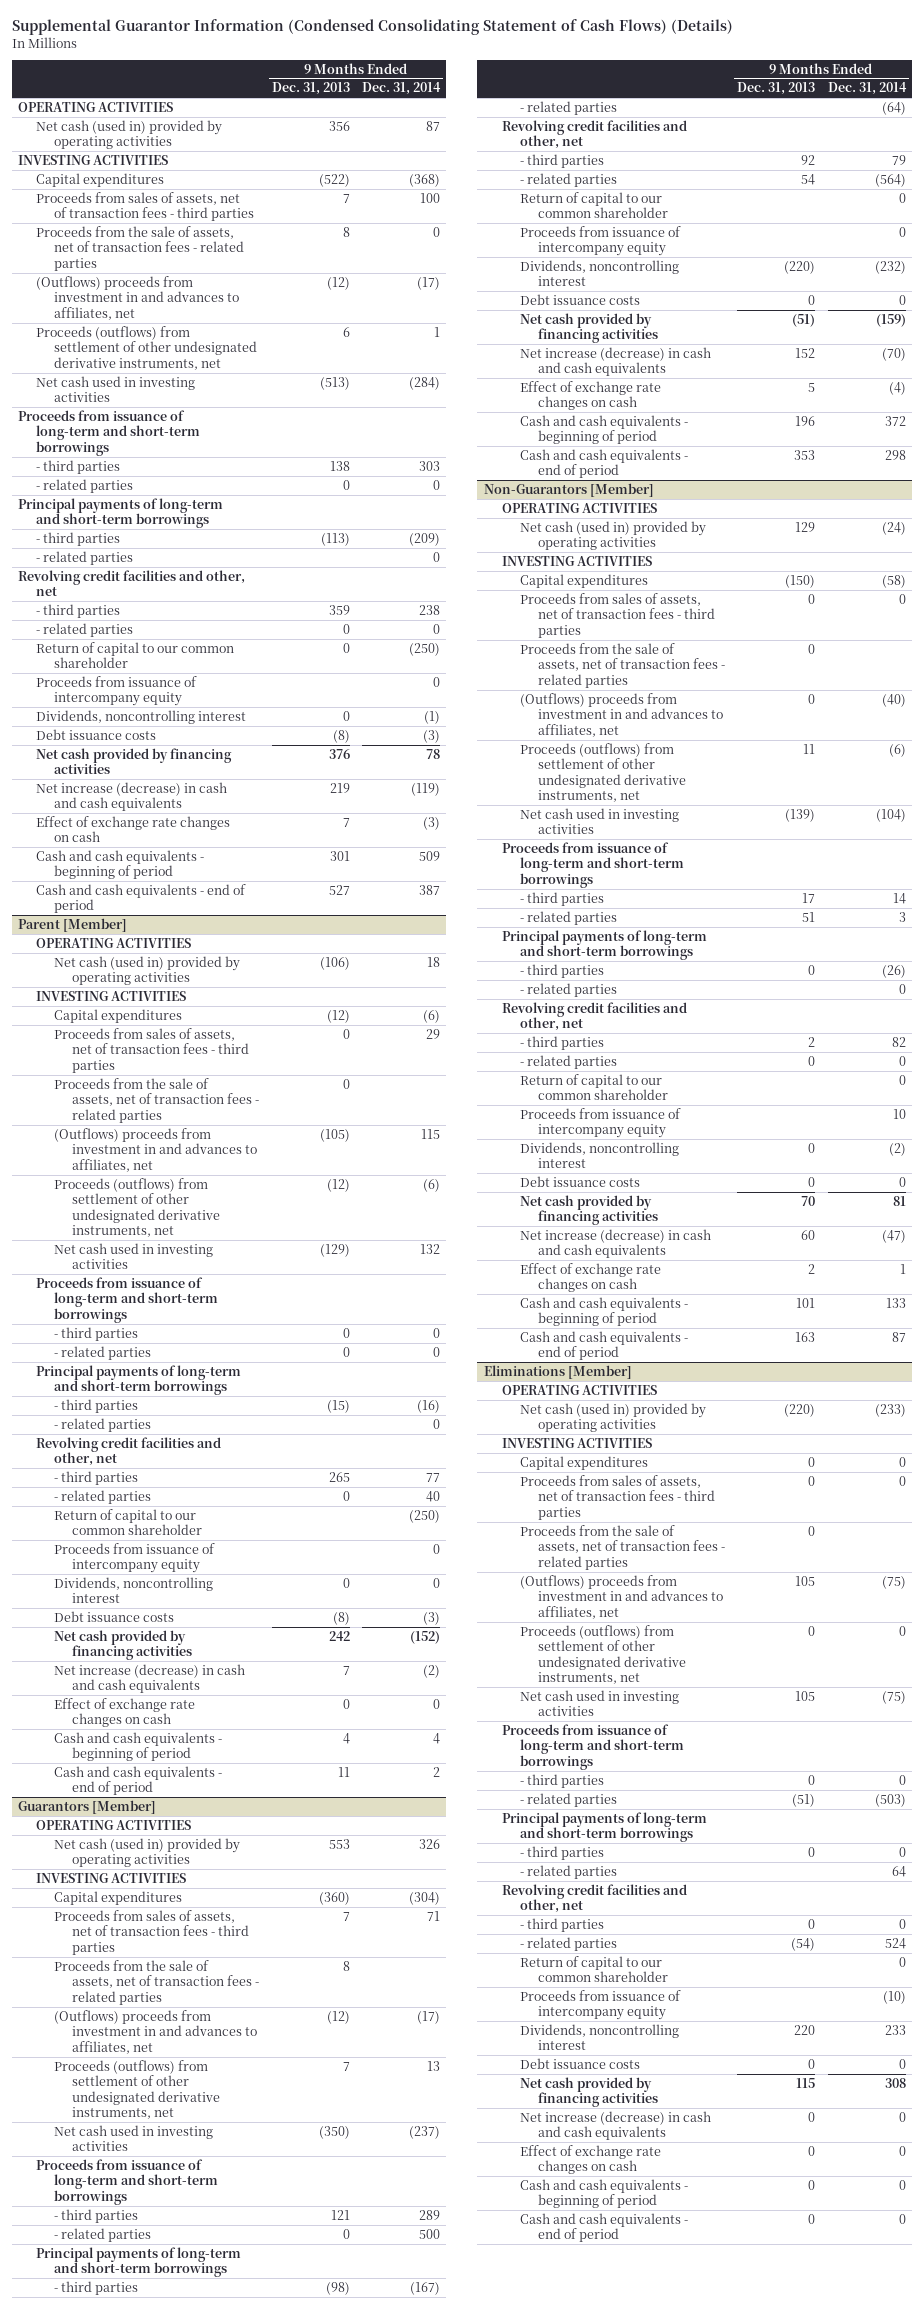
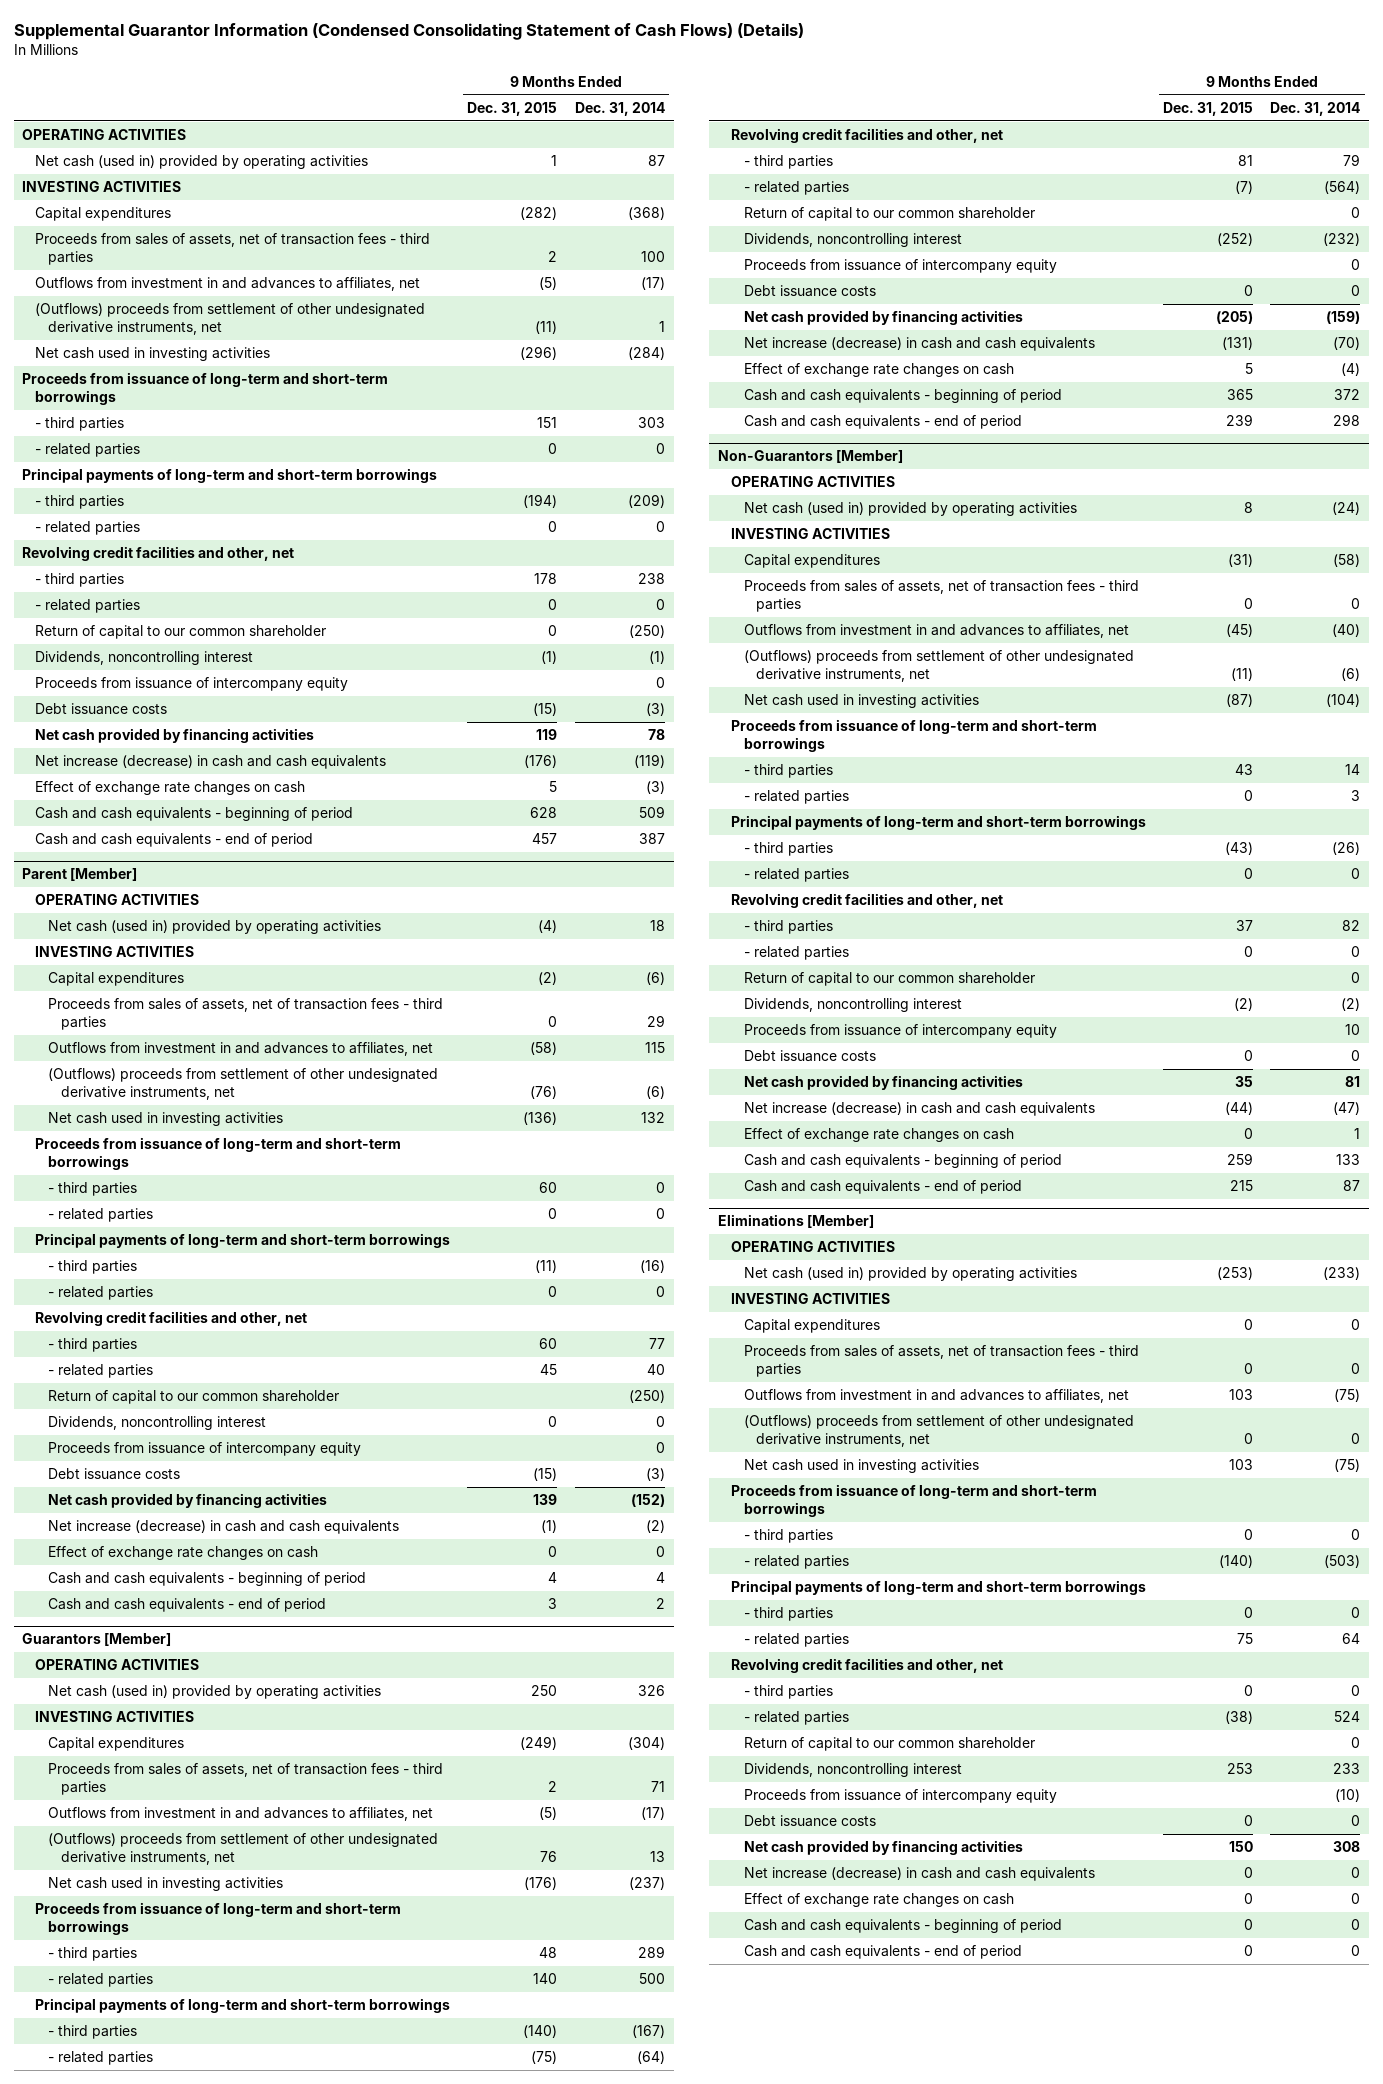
[271,82,350,96] Dec. 31, 2013 -> none
none -> [467,102,558,117] Dec. 31, 2015
[36,225,245,271] Proceeds from the sale of assets, net of transaction fees - related parties -> none
[36,275,240,320] (Outflows) proceeds from investment in and advances to affiliates, net -> [35,277,421,292] Outflows from investment in and advances to affiliates, net
[36,325,258,370] Proceeds (outflows) from settlement of other undesignated derivative instruments, net -> [35,303,426,336] (Outflows) proceeds from settlement of other undesignated derivative instruments, net
[36,675,198,707] Proceeds from issuance of intercompany equity -> [35,677,349,692] Proceeds from issuance of intercompany equity
[54,1077,260,1123] Proceeds from the sale of assets, net of transaction fees - related parties -> none
[54,1127,258,1172] (Outflows) proceeds from investment in and advances to affiliates, net -> [48,1042,434,1057] Outflows from investment in and advances to affiliates, net
[54,1177,221,1238] Proceeds (outflows) from settlement of other undesignated derivative instruments, net -> [48,1068,439,1101] (Outflows) proceeds from settlement of other undesignated derivative instruments, net
[54,1542,216,1574] Proceeds from issuance of intercompany equity -> [48,1442,362,1457] Proceeds from issuance of intercompany equity
[54,1959,260,2005] Proceeds from the sale of assets, net of transaction fees - related parties -> none
[54,2009,258,2054] (Outflows) proceeds from investment in and advances to affiliates, net -> [48,1807,434,1822] Outflows from investment in and advances to affiliates, net
[54,2059,221,2120] Proceeds (outflows) from settlement of other undesignated derivative instruments, net -> [48,1833,439,1866] (Outflows) proceeds from settlement of other undesignated derivative instruments, net
[519,225,681,257] Proceeds from issuance of intercompany equity -> [743,259,1057,274] Proceeds from issuance of intercompany equity
[519,642,725,688] Proceeds from the sale of assets, net of transaction fees - related parties -> none
[519,692,723,737] (Outflows) proceeds from investment in and advances to affiliates, net -> [743,624,1129,639] Outflows from investment in and advances to affiliates, net
[519,742,686,803] Proceeds (outflows) from settlement of other undesignated derivative instruments, net -> [743,650,1134,683] (Outflows) proceeds from settlement of other undesignated derivative instruments, net
[519,1107,681,1139] Proceeds from issuance of intercompany equity -> [743,1024,1057,1039] Proceeds from issuance of intercompany equity
[519,1524,725,1570] Proceeds from the sale of assets, net of transaction fees - related parties -> none
[519,1574,723,1619] (Outflows) proceeds from investment in and advances to affiliates, net -> [743,1389,1129,1404] Outflows from investment in and advances to affiliates, net
[519,1624,686,1685] Proceeds (outflows) from settlement of other undesignated derivative instruments, net -> [743,1415,1134,1448] (Outflows) proceeds from settlement of other undesignated derivative instruments, net
[519,1989,681,2021] Proceeds from issuance of intercompany equity -> [743,1789,1057,1804] Proceeds from issuance of intercompany equity

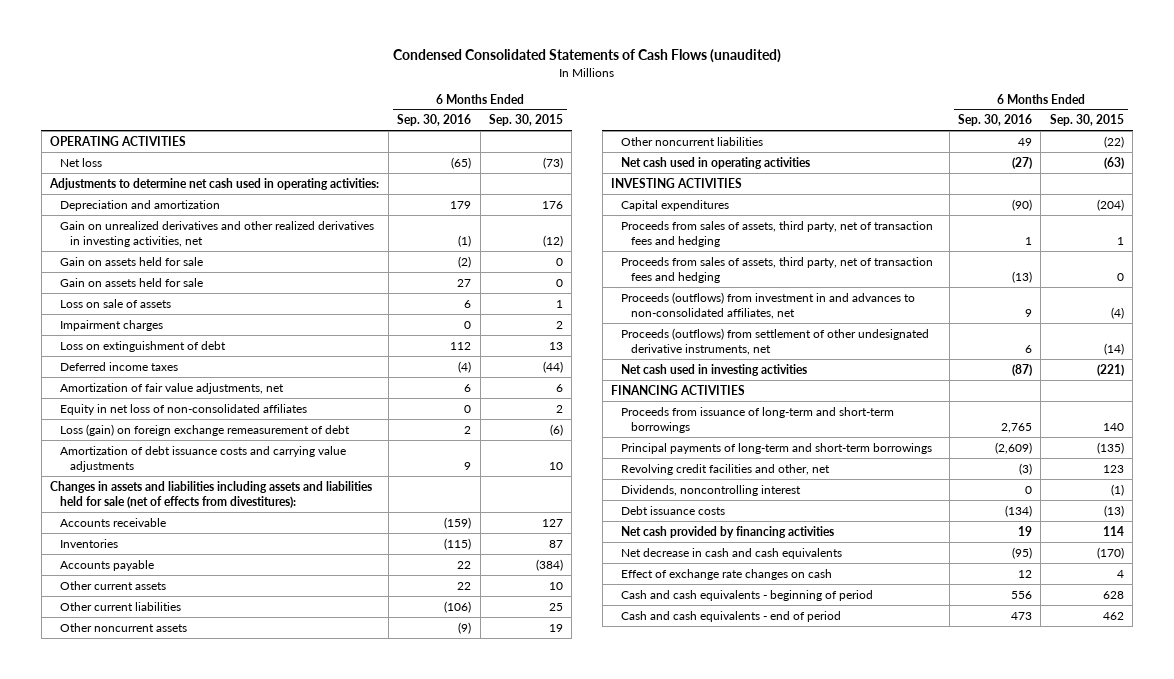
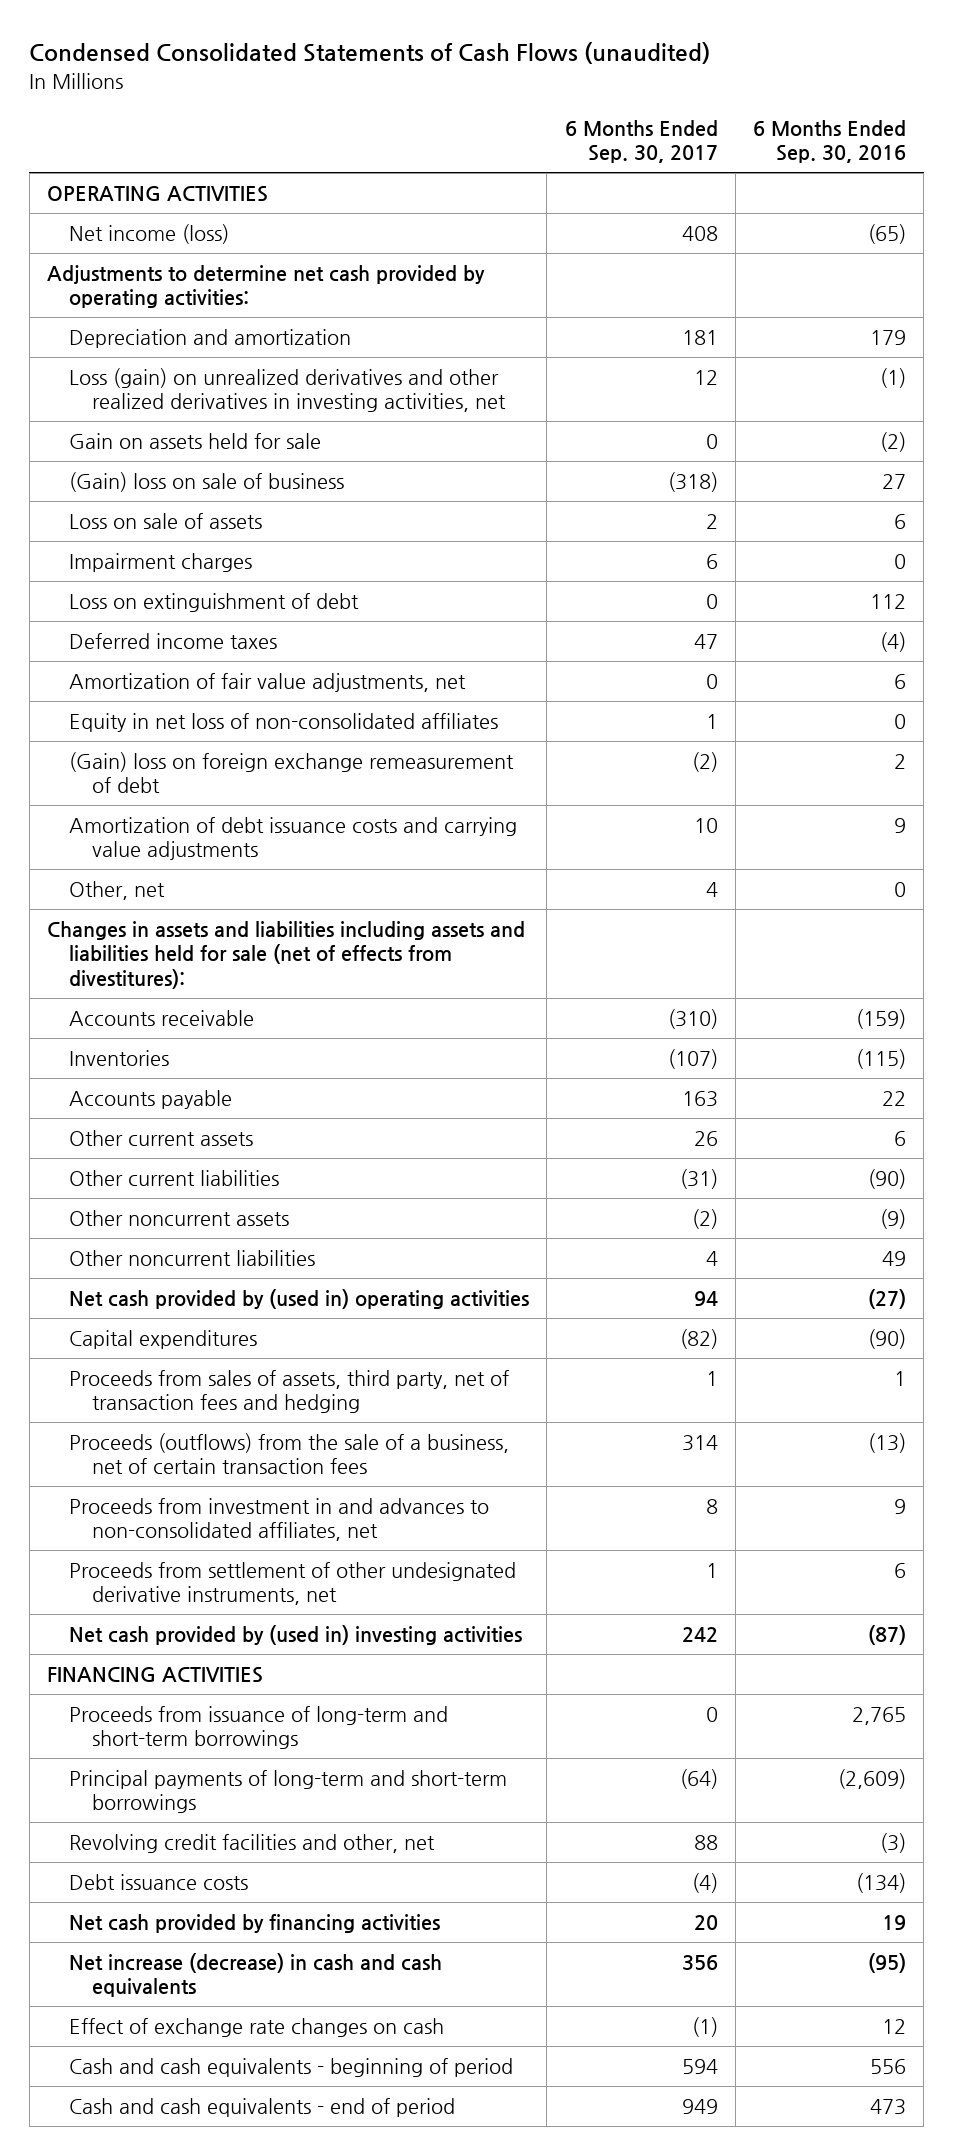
[488,114,563,127] Sep. 30, 2015 -> none
none -> [564,119,718,164] 6 Months Ended Sep. 30, 2017
[60,157,103,167] Net loss -> [69,224,230,245] Net income (loss)
[49,177,380,190] Adjustments to determine net cash used in operating activities: -> [46,265,485,309] Adjustments to determine net cash provided by operating activities:
[60,220,375,248] Gain on unrealized derivatives and other realized derivatives in investing activities, net -> [69,368,506,413] Loss (gain) on unrealized derivatives and other realized derivatives in investing activities, net
[60,277,204,287] Gain on assets held for sale -> none
none -> [69,472,345,493] (Gain) loss on sale of business
[60,423,351,436] Loss (gain) on foreign exchange remeasurement of debt -> [69,752,515,794] (Gain) loss on foreign exchange remeasurement of debt
none -> [69,881,166,901] Other, net
[457,581,472,590] 22 -> [893,1131,906,1147] 6
[444,600,472,613] (106) -> [867,1169,906,1190] (90)
[611,177,743,188] INVESTING ACTIVITIES -> none
[620,156,810,169] Net cash used in operating activities -> [69,1289,530,1310] Net cash provided by (used in) operating activities
[620,256,933,284] Proceeds from sales of assets, third party, net of transaction fees and hedging -> none
none -> [69,1433,510,1475] Proceeds (outflows) from the sale of a business, net of certain transaction fees
[620,291,915,320] Proceeds (outflows) from investment in and advances to non-consolidated affiliates, net -> [69,1498,490,1542] Proceeds from investment in and advances to non-consolidated affiliates, net
[620,327,929,356] Proceeds (outflows) from settlement of other undesignated derivative instruments, net -> [69,1562,517,1606] Proceeds from settlement of other undesignated derivative instruments, net
[620,363,807,376] Net cash used in investing activities -> [69,1625,523,1646] Net cash provided by (used in) investing activities
[620,484,801,496] Dividends, noncontrolling interest -> none
[620,547,842,559] Net decrease in cash and cash equivalents -> [69,1953,443,1998] Net increase (decrease) in cash and cash equivalents

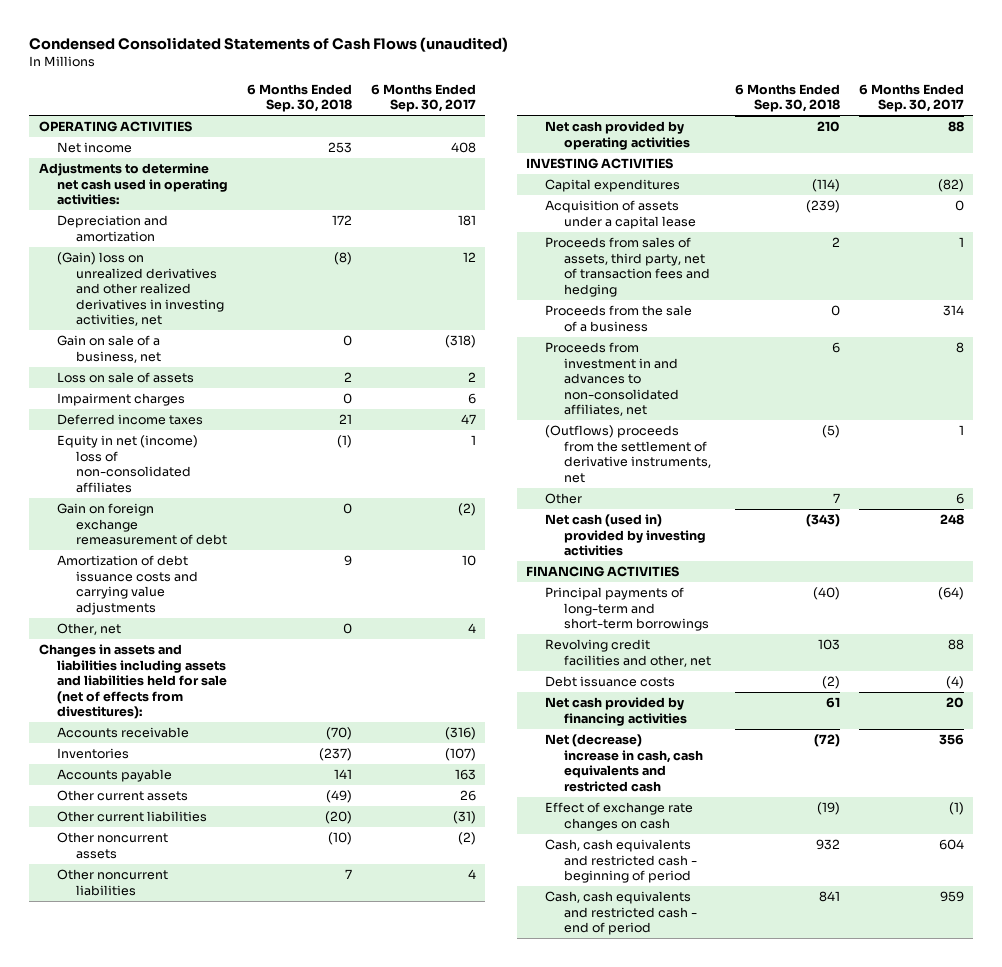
[752,119,906,164] 6 Months Ended Sep. 30, 2016 -> none
none -> [246,83,352,113] 6 Months Ended Sep. 30, 2018
[69,224,230,245] Net income (loss) -> [57,142,133,154] Net income
[46,265,485,309] Adjustments to determine net cash provided by operating activities: -> [38,163,229,206] Adjustments to determine net cash used in operating activities:
[69,433,322,450] Gain on assets held for sale -> none
[69,368,506,413] Loss (gain) on unrealized derivatives and other realized derivatives in investing activities, net -> [57,252,224,327] (Gain) loss on unrealized derivatives and other realized derivatives in investing activities, net
[69,472,345,493] (Gain) loss on sale of business -> [57,335,161,363] Gain on sale of a business, net
[69,593,360,613] Loss on extinguishment of debt -> none
[69,673,467,693] Amortization of fair value adjustments, net -> none
[69,713,499,733] Equity in net loss of non-consolidated affiliates -> [57,435,199,493] Equity in net (income) loss of non-consolidated affiliates
[69,752,515,794] (Gain) loss on foreign exchange remeasurement of debt -> [57,503,227,546] Gain on foreign exchange remeasurement of debt
[667,1009,718,1030] (310) -> [444,727,476,741] (316)
[69,1289,530,1310] Net cash provided by (used in) operating activities -> [544,121,690,150] Net cash provided by operating activities
[693,1291,718,1307] 94 -> [947,121,964,133] 88
none -> [526,158,674,170] INVESTING ACTIVITIES
none -> [544,200,696,229] Acquisition of assets under a capital lease
[69,1433,510,1475] Proceeds (outflows) from the sale of a business, net of certain transaction fees -> [544,305,692,332] Proceeds from the sale of a business
[69,1562,517,1606] Proceeds from settlement of other undesignated derivative instruments, net -> [544,425,711,483] (Outflows) proceeds from the settlement of derivative instruments, net
none -> [544,493,582,505] Other
[69,1625,523,1646] Net cash provided by (used in) investing activities -> [544,514,706,557] Net cash (used in) provided by investing activities
[681,1627,718,1643] 242 -> [939,514,964,526] 248
[69,1706,449,1750] Proceeds from issuance of long-term and short-term borrowings -> none
[69,1953,443,1998] Net increase (decrease) in cash and cash equivalents -> [544,734,703,792] Net (decrease) increase in cash, cash equivalents and restricted cash
[69,2058,514,2078] Cash and cash equivalents - beginning of period -> [544,839,697,884] Cash, cash equivalents and restricted cash - beginning of period
[681,2059,718,2075] 594 -> [938,839,964,851] 604
[69,2098,456,2118] Cash and cash equivalents - end of period -> [544,891,697,936] Cash, cash equivalents and restricted cash - end of period
[681,2099,718,2115] 949 -> [939,891,964,903] 959

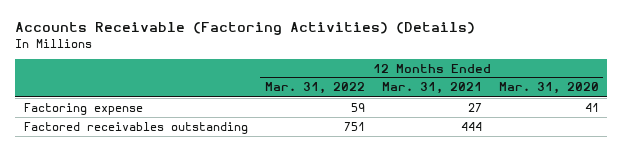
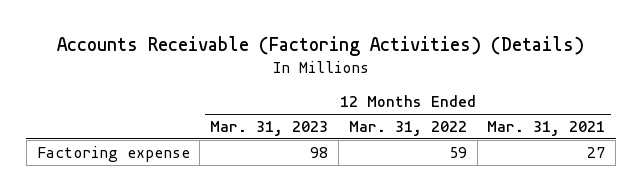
[498,82,599,95] Mar. 31, 2020 -> none
none -> [210,120,329,136] Mar. 31, 2023
[23,121,248,134] Factored receivables outstanding -> none

